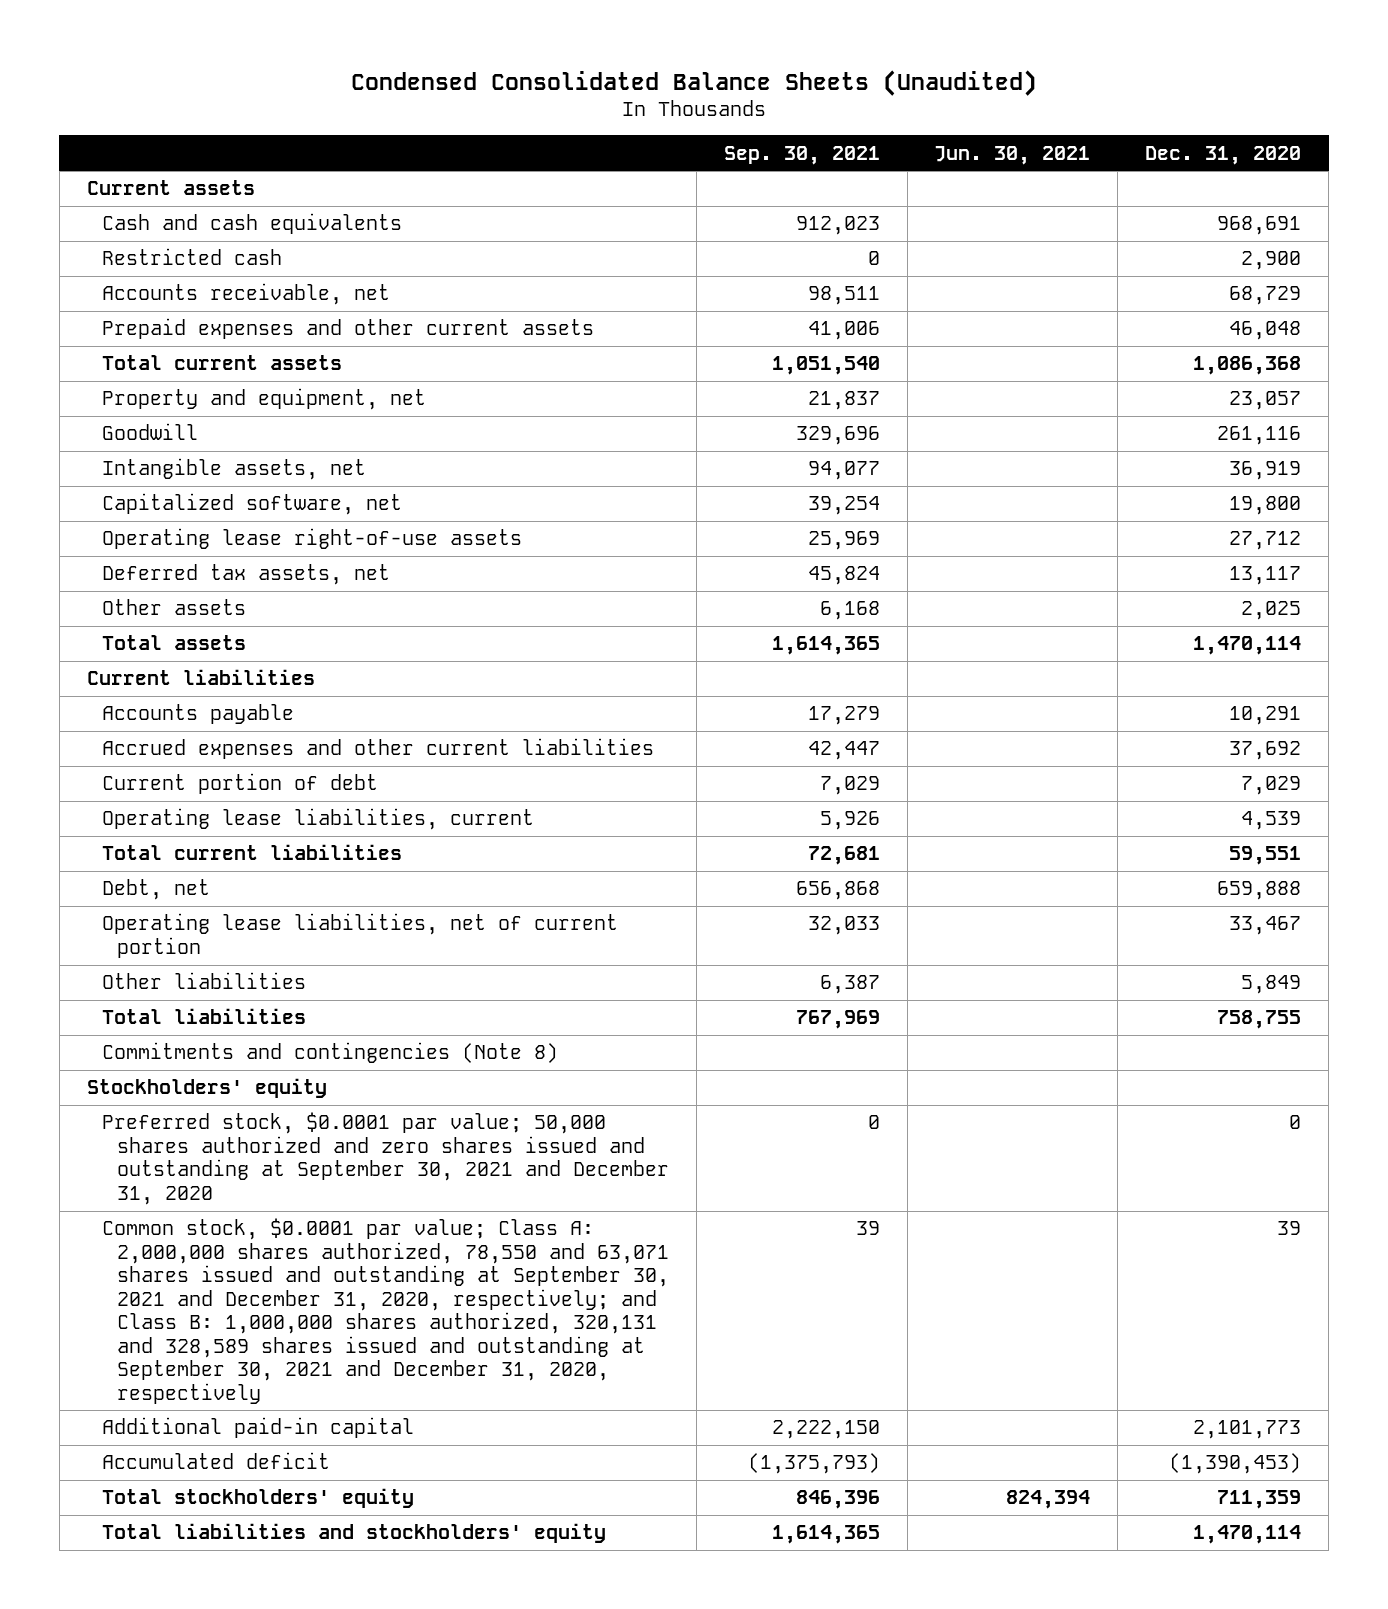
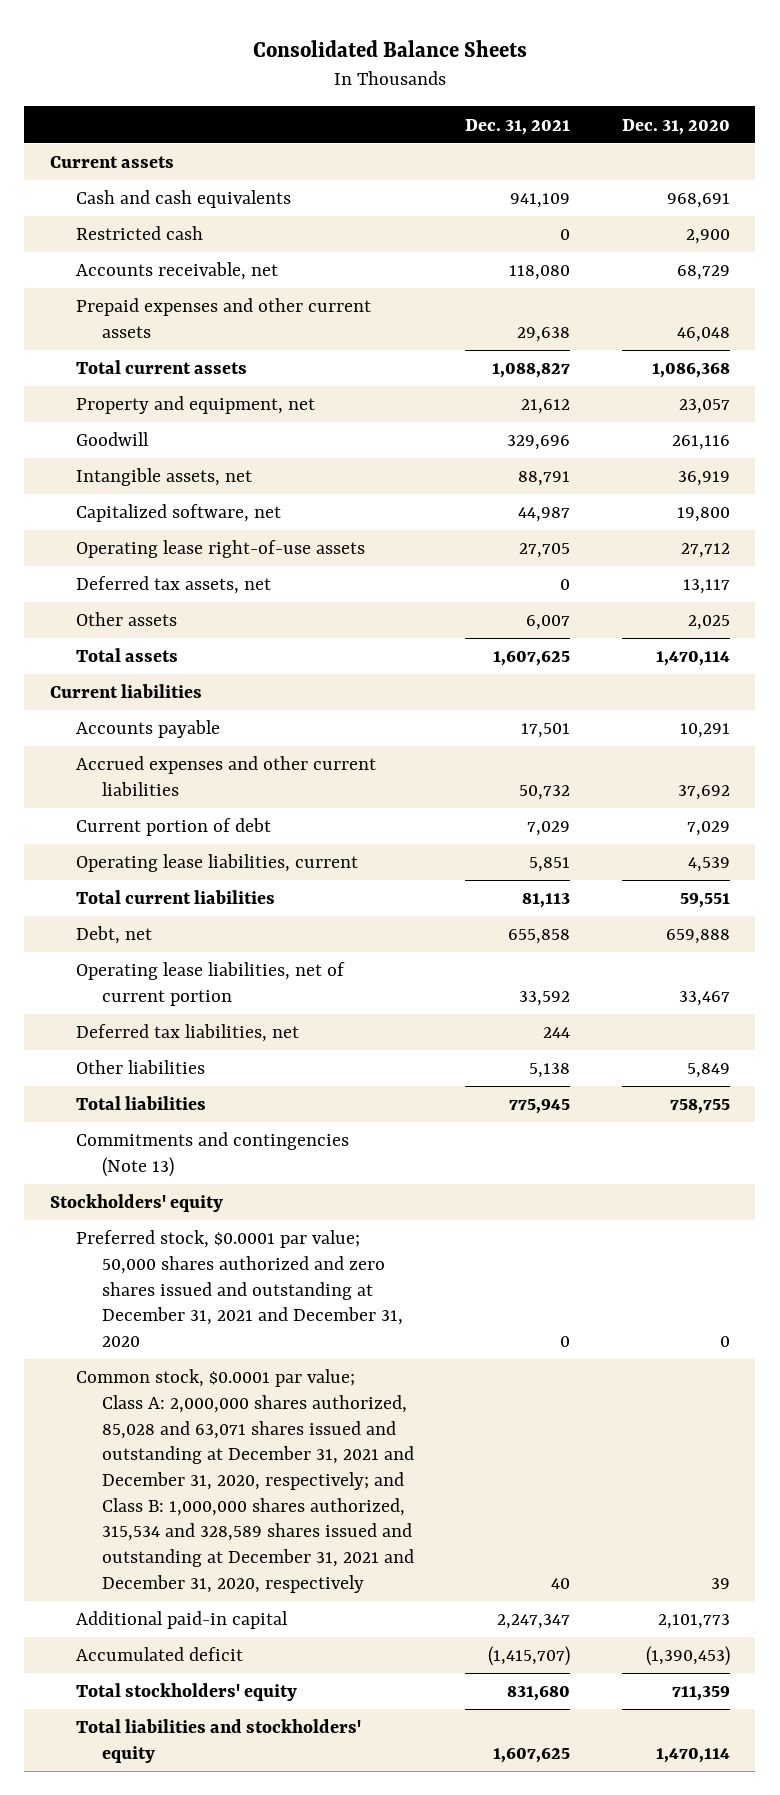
[350,69,1037,96] Condensed Consolidated Balance Sheets (Unaudited) -> [252,39,527,57] Consolidated Balance Sheets
[723,145,880,165] Sep. 30, 2021 -> none
[934,145,1091,165] Jun. 30, 2021 -> none
none -> [465,118,571,135] Dec. 31, 2021
none -> [76,1024,300,1043] Deferred tax liabilities, net
[101,1042,558,1064] Commitments and contingencies (Note 8) -> [76,1132,350,1177] Commitments and contingencies (Note 13)
[101,1112,669,1205] Preferred stock, $0.0001 par value; 50,000 shares authorized and zero shares issued and outstanding at September 30, 2021 and December 31, 2020 -> [76,1230,404,1347] Preferred stock, $0.0001 par value; 50,000 shares authorized and zero shares issued and outstanding at December 31, 2021 and December 31, 2020
[101,1218,669,1404] Common stock, $0.0001 par value; Class A: 2,000,000 shares authorized, 78,550 and 63,071 shares issued and outstanding at September 30, 2021 and December 31, 2020, respectively; and Class B: 1,000,000 shares authorized, 320,131 and 328,589 shares issued and outstanding at September 30, 2021 and December 31, 2020, respectively -> [76,1369,415,1593] Common stock, $0.0001 par value; Class A: 2,000,000 shares authorized, 85,028 and 63,071 shares issued and outstanding at December 31, 2021 and December 31, 2020, respectively; and Class B: 1,000,000 shares authorized, 315,534 and 328,589 shares issued and outstanding at December 31, 2021 and December 31, 2020, respectively

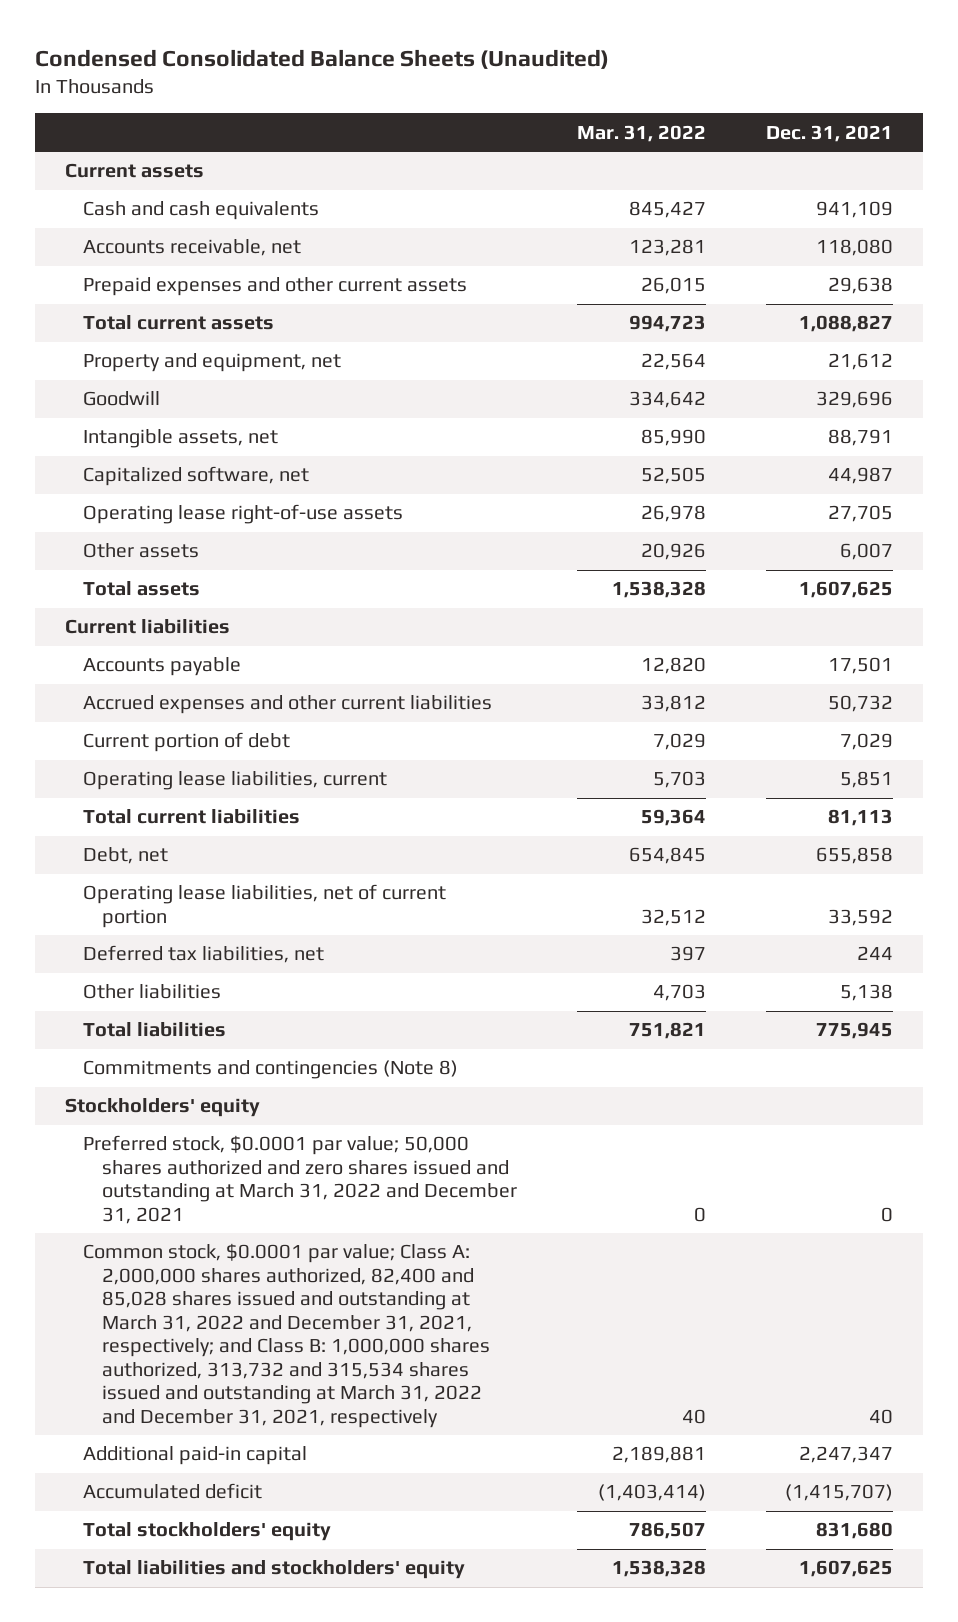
[252,39,527,57] Consolidated Balance Sheets -> [34,49,609,70] Condensed Consolidated Balance Sheets (Unaudited)
[621,118,730,135] Dec. 31, 2020 -> none
none -> [577,124,707,142] Mar. 31, 2022
[76,226,204,241] Restricted cash -> none
[76,576,272,595] Deferred tax assets, net -> none
[76,1132,350,1177] Commitments and contingencies (Note 13) -> [83,1060,459,1080] Commitments and contingencies (Note 8)
[76,1230,404,1347] Preferred stock, $0.0001 par value; 50,000 shares authorized and zero shares issued and outstanding at December 31, 2021 and December 31, 2020 -> [83,1135,518,1224] Preferred stock, $0.0001 par value; 50,000 shares authorized and zero shares issued and outstanding at March 31, 2022 and December 31, 2021
[76,1369,415,1593] Common stock, $0.0001 par value; Class A: 2,000,000 shares authorized, 85,028 and 63,071 shares issued and outstanding at December 31, 2021 and December 31, 2020, respectively; and Class B: 1,000,000 shares authorized, 315,534 and 328,589 shares issued and outstanding at December 31, 2021 and December 31, 2020, respectively -> [83,1243,491,1428] Common stock, $0.0001 par value; Class A: 2,000,000 shares authorized, 82,400 and 85,028 shares issued and outstanding at March 31, 2022 and December 31, 2021, respectively; and Class B: 1,000,000 shares authorized, 313,732 and 315,534 shares issued and outstanding at March 31, 2022 and December 31, 2021, respectively

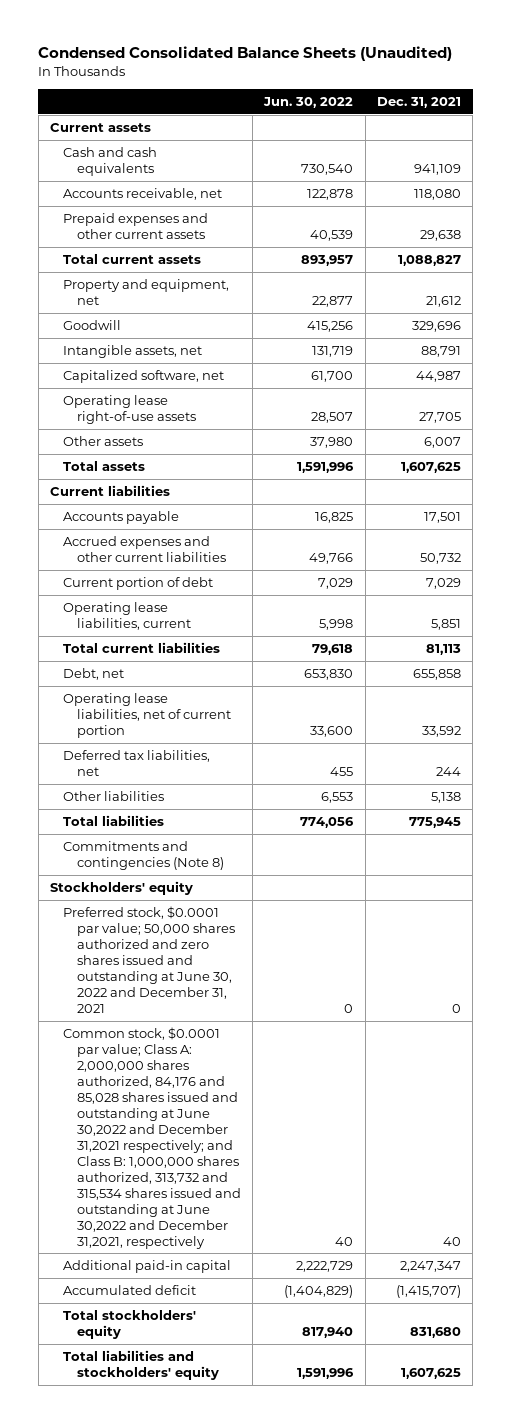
[577,124,707,142] Mar. 31, 2022 -> none
none -> [263,96,354,108] Jun. 30, 2022
[83,1135,518,1224] Preferred stock, $0.0001 par value; 50,000 shares authorized and zero shares issued and outstanding at March 31, 2022 and December 31, 2021 -> [63,905,235,1013] Preferred stock, $0.0001 par value; 50,000 shares authorized and zero shares issued and outstanding at June 30, 2022 and December 31, 2021
[83,1243,491,1428] Common stock, $0.0001 par value; Class A: 2,000,000 shares authorized, 82,400 and 85,028 shares issued and outstanding at March 31, 2022 and December 31, 2021, respectively; and Class B: 1,000,000 shares authorized, 313,732 and 315,534 shares issued and outstanding at March 31, 2022 and December 31, 2021, respectively -> [63,1026,241,1249] Common stock, $0.0001 par value; Class A: 2,000,000 shares authorized, 84,176 and 85,028 shares issued and outstanding at June 30,2022 and December 31,2021 respectively; and Class B: 1,000,000 shares authorized, 313,732 and 315,534 shares issued and outstanding at June 30,2022 and December 31,2021, respectively

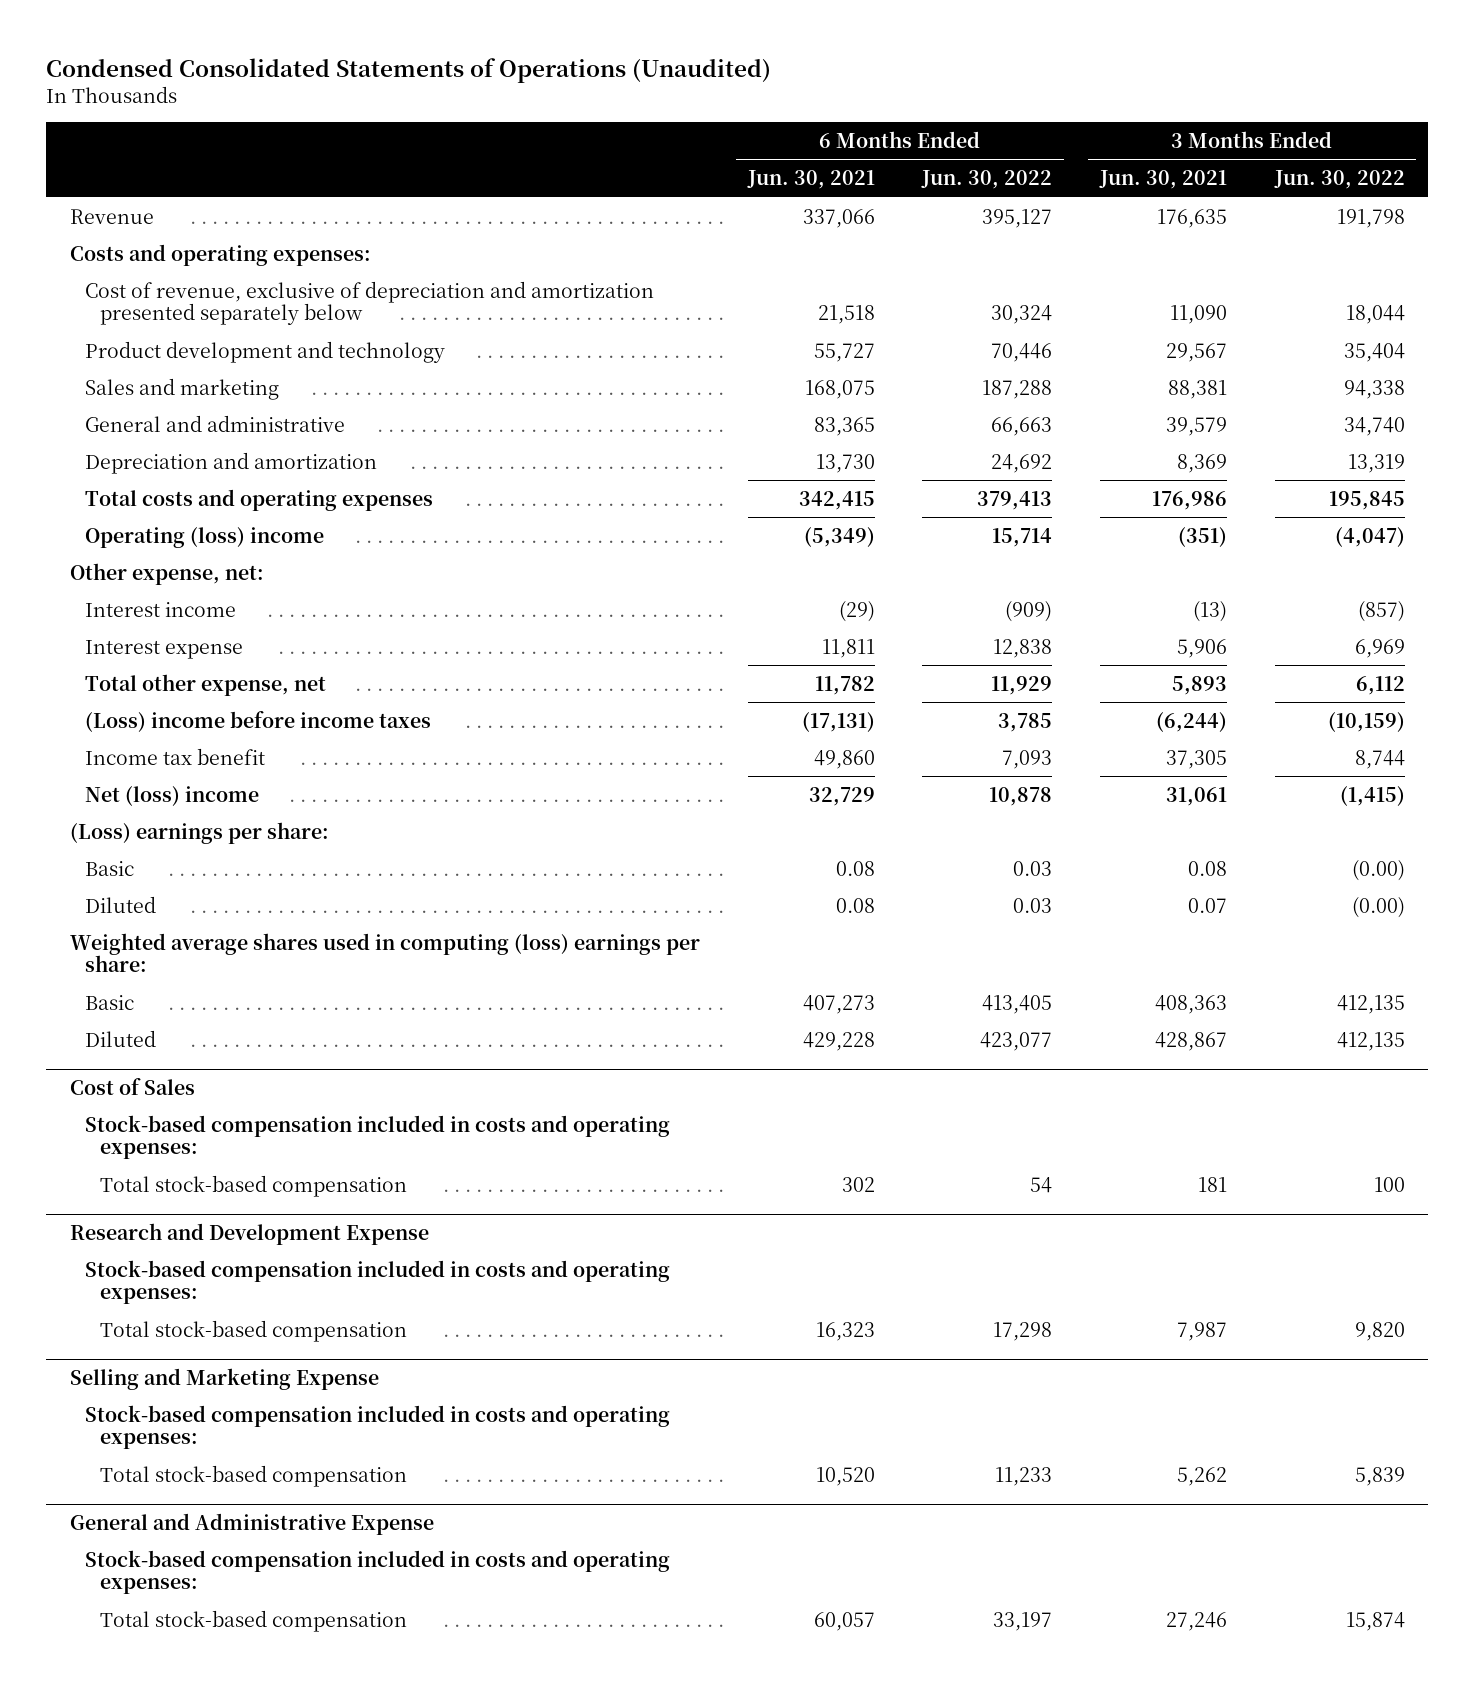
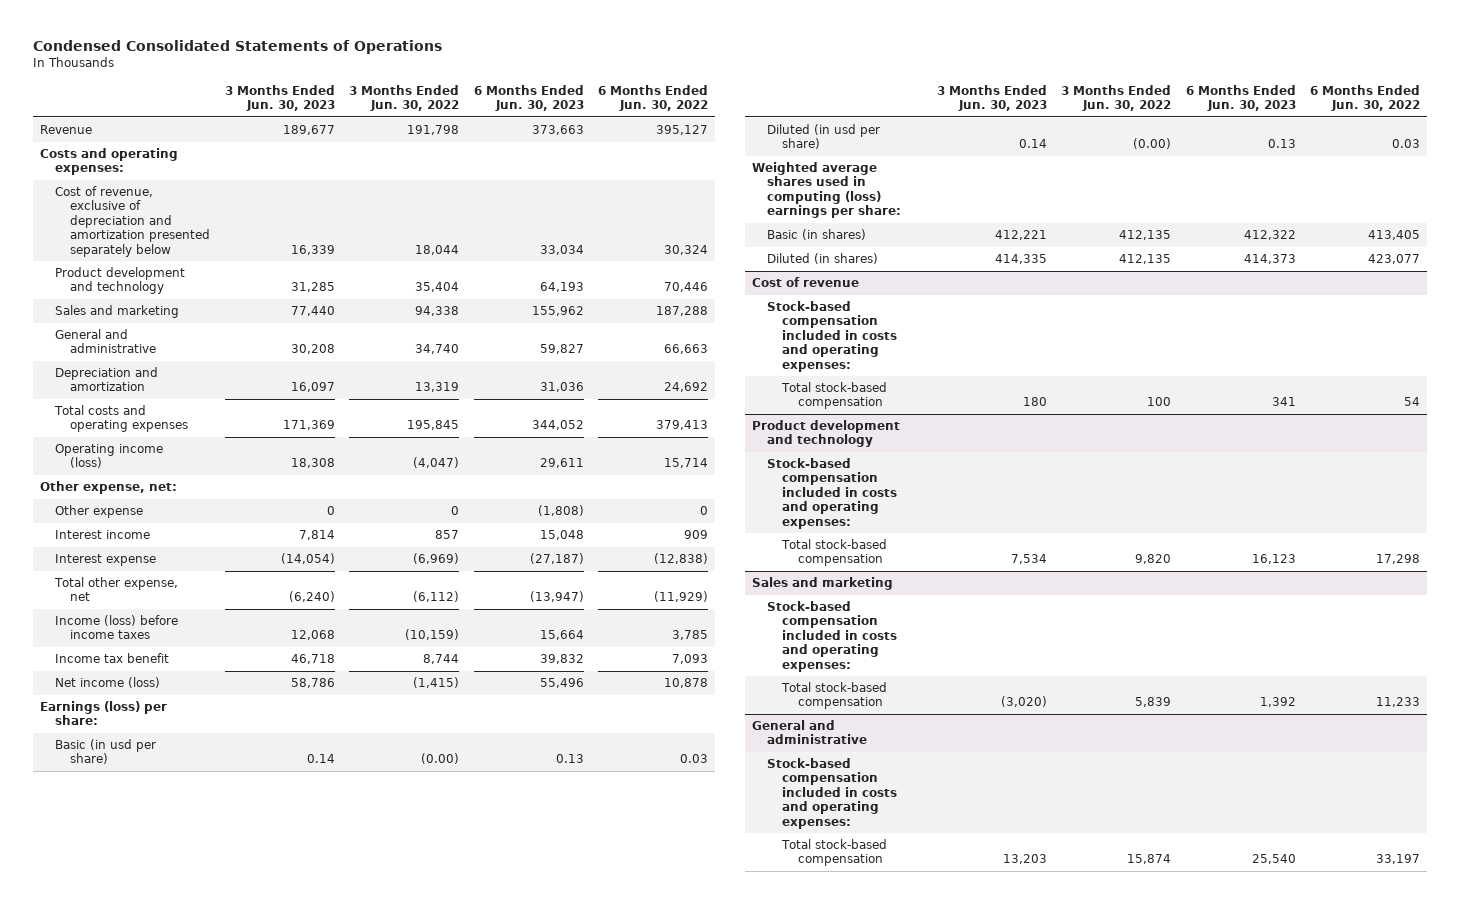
[46,57,772,83] Condensed Consolidated Statements of Operations (Unaudited) -> [32,40,442,55] Condensed Consolidated Statements of Operations
[746,170,875,190] Jun. 30, 2021 -> none
[1098,170,1227,190] Jun. 30, 2021 -> none
none -> [224,85,335,112] 3 Months Ended Jun. 30, 2023
none -> [473,85,584,112] 6 Months Ended Jun. 30, 2023
[85,526,325,548] Operating (loss) income -> [55,444,164,469] Operating income (loss)
none -> [55,505,144,519] Other expense
[1005,600,1053,622] (909) -> [683,530,708,540] 909
[1357,600,1405,622] (857) -> [435,530,460,540] 857
[993,638,1053,658] 12,838 -> [653,553,708,565] (12,838)
[1354,638,1405,658] 6,969 -> [413,553,460,565] (6,969)
[991,675,1053,695] 11,929 -> [653,591,708,603] (11,929)
[1355,675,1405,695] 6,112 -> [413,591,460,603] (6,112)
[85,710,432,732] (Loss) income before income taxes -> [55,615,179,640] Income (loss) before income taxes
[85,785,260,806] Net (loss) income -> [55,677,161,689] Net income (loss)
[70,821,330,844] (Loss) earnings per share: -> [39,701,167,726] Earnings (loss) per share:
[85,860,135,876] Basic -> [55,739,157,765] Basic (in usd per share)
[85,895,157,913] Diluted -> [767,124,881,150] Diluted (in usd per share)
[85,994,135,1010] Basic -> [767,229,867,241] Basic (in shares)
[85,1029,157,1047] Diluted -> [767,253,879,265] Diluted (in shares)
[70,1077,196,1095] Cost of Sales -> [752,277,860,288] Cost of revenue
[70,1222,430,1245] Research and Development Expense -> [752,420,901,448] Product development and technology
[70,1367,380,1390] Selling and Marketing Expense -> [752,577,894,591] Sales and marketing
[70,1512,435,1535] General and Administrative Expense -> [752,720,868,745] General and administrative

